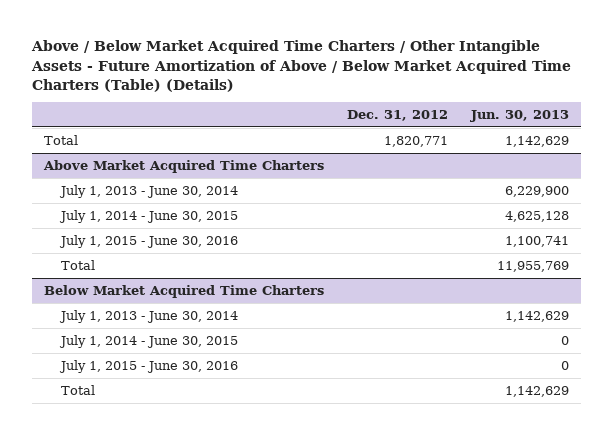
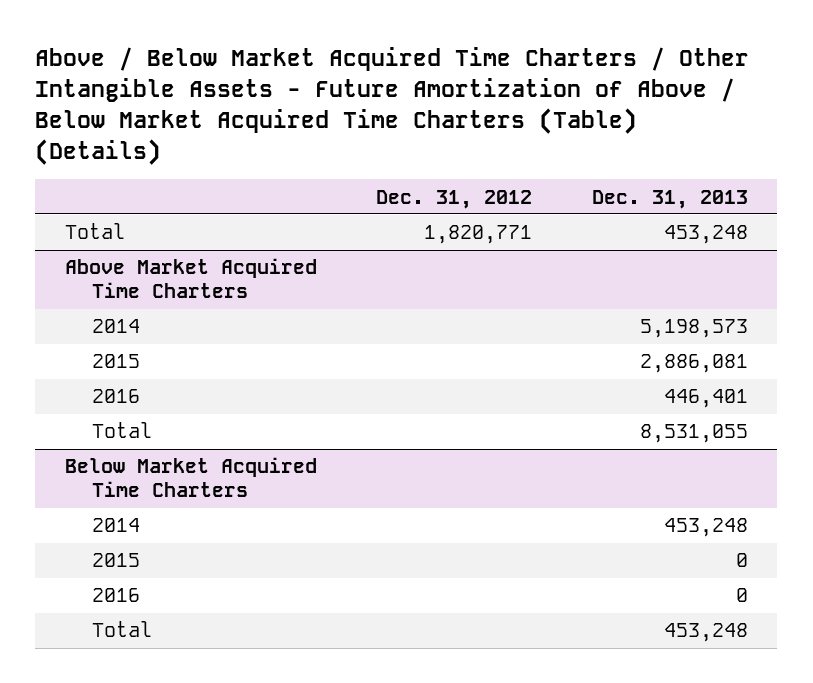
[470,110,570,123] Jun. 30, 2013 -> none
none -> [591,189,748,209] Dec. 31, 2013
[59,184,239,198] July 1, 2013 - June 30, 2014 -> [92,319,141,334] 2014
[59,209,239,223] July 1, 2014 - June 30, 2015 -> [92,354,141,369] 2015
[59,234,239,248] July 1, 2015 - June 30, 2016 -> [92,389,141,404] 2016
[59,309,239,323] July 1, 2013 - June 30, 2014 -> [92,518,141,533] 2014
[59,334,239,348] July 1, 2014 - June 30, 2015 -> [92,553,141,568] 2015
[59,359,239,373] July 1, 2015 - June 30, 2016 -> [92,588,141,603] 2016

